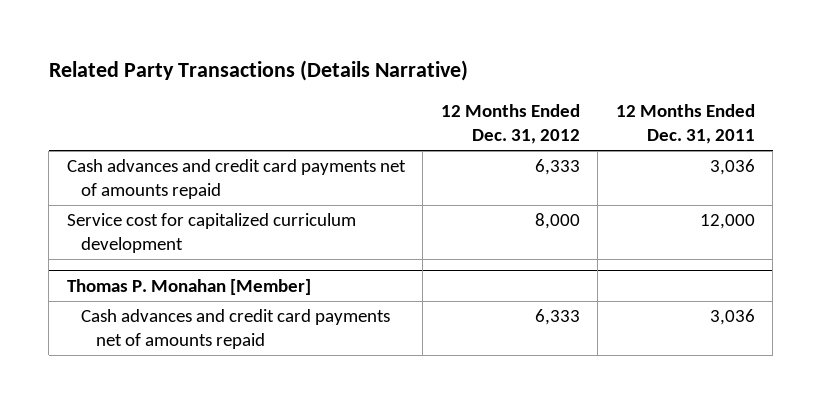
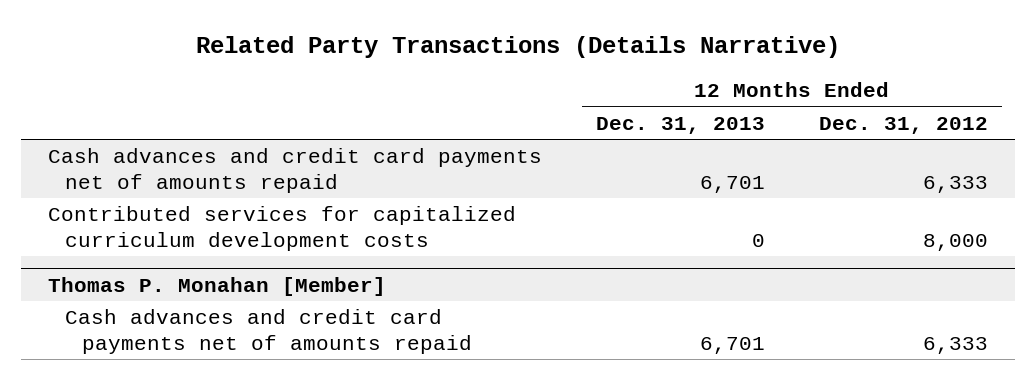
[615,104,755,144] 12 Months Ended Dec. 31, 2011 -> none
none -> [596,116,766,134] Dec. 31, 2013
[66,213,356,254] Service cost for capitalized curriculum development -> [47,206,516,251] Contributed services for capitalized curriculum development costs

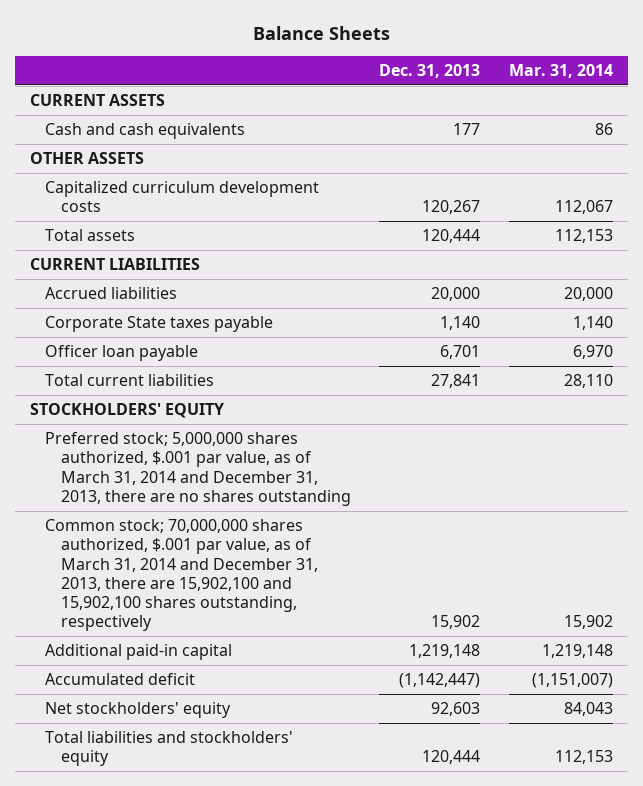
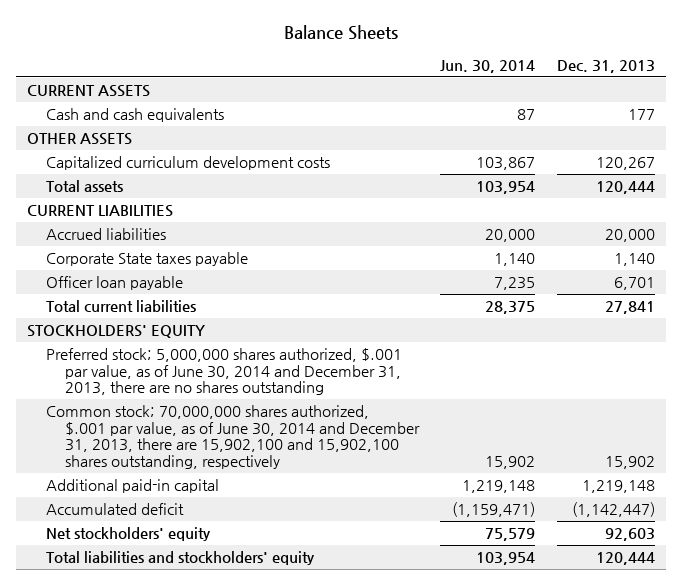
[509,64,614,79] Mar. 31, 2014 -> none
none -> [440,59,536,73] Jun. 30, 2014
[45,432,351,506] Preferred stock; 5,000,000 shares authorized, $.001 par value, as of March 31, 2014 and December 31, 2013, there are no shares outstanding -> [45,347,402,396] Preferred stock; 5,000,000 shares authorized, $.001 par value, as of June 30, 2014 and December 31, 2013, there are no shares outstanding
[45,519,318,632] Common stock; 70,000,000 shares authorized, $.001 par value, as of March 31, 2014 and December 31, 2013, there are 15,902,100 and 15,902,100 shares outstanding, respectively -> [45,404,421,470] Common stock; 70,000,000 shares authorized, $.001 par value, as of June 30, 2014 and December 31, 2013, there are 15,902,100 and 15,902,100 shares outstanding, respectively

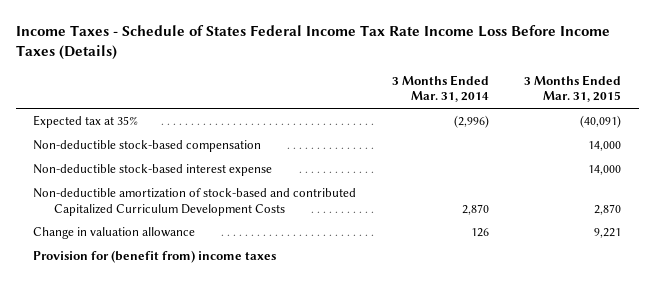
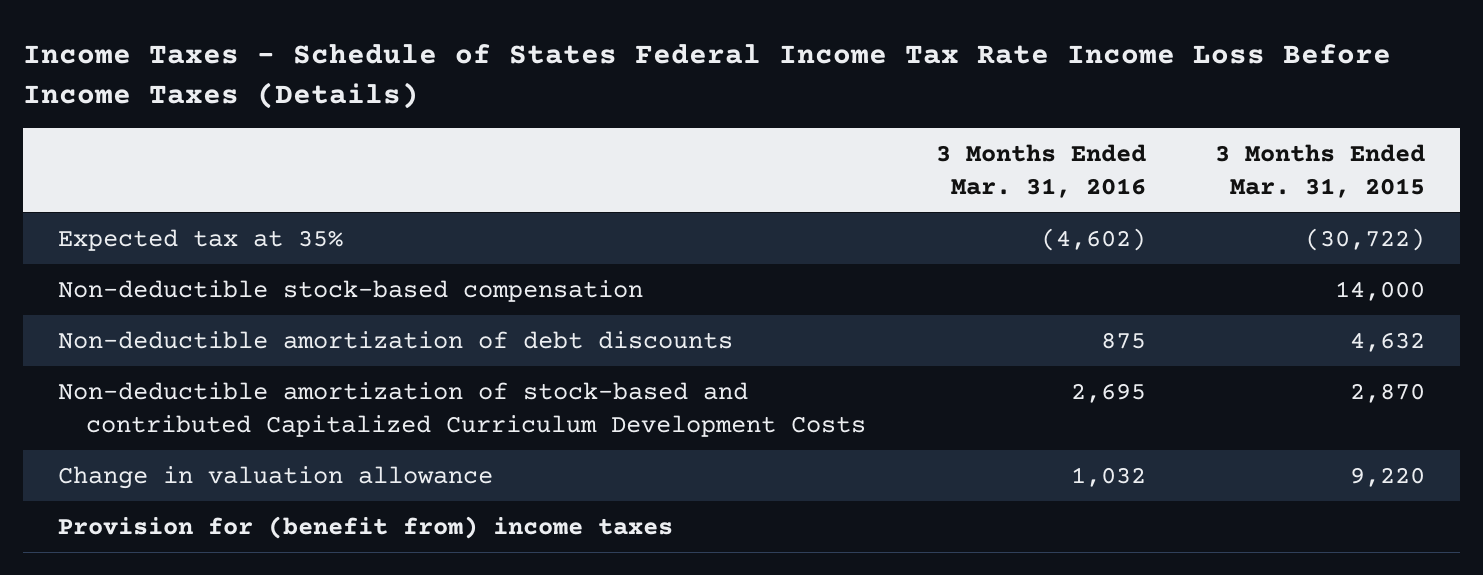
[391,74,489,103] 3 Months Ended Mar. 31, 2014 -> none
none -> [935,143,1146,198] 3 Months Ended Mar. 31, 2016
[580,115,622,129] (40,091) -> [1305,227,1426,251] (30,722)
[33,164,273,177] Non-deductible stock-based interest expense -> none
none -> [58,330,734,349] Non-deductible amortization of debt discounts
[594,228,622,239] 9,221 -> [1350,466,1426,487] 9,220

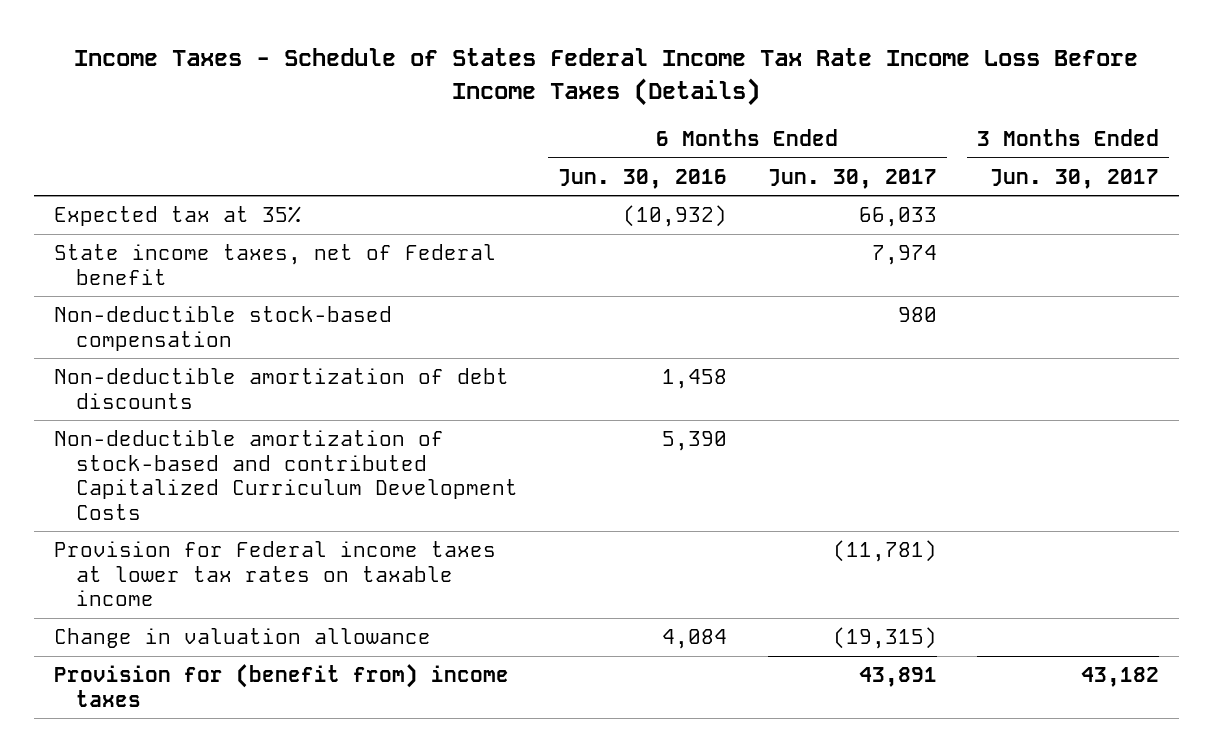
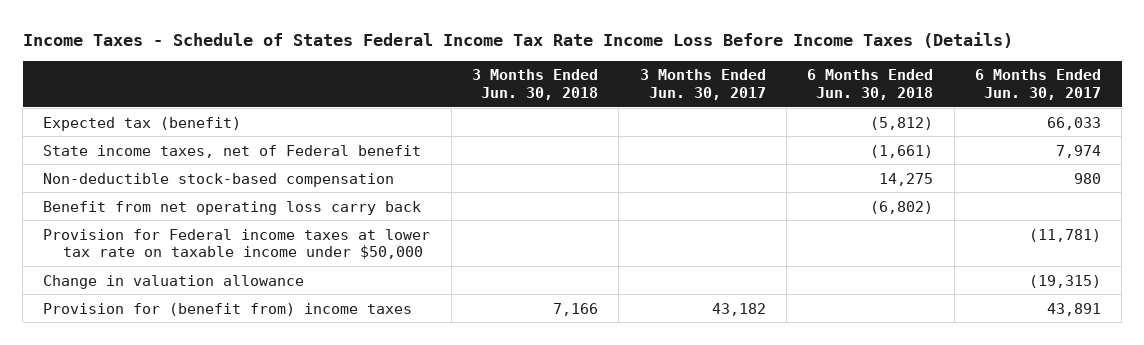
[558,168,728,189] Jun. 30, 2016 -> none
none -> [472,69,599,100] 3 Months Ended Jun. 30, 2018
none -> [807,69,934,100] 6 Months Ended Jun. 30, 2018
[53,206,301,227] Expected tax at 35% -> [43,116,242,131] Expected tax (benefit)
[53,430,518,520] Non-deductible amortization of stock-based and contributed Capitalized Curriculum Development Costs -> none
[53,368,509,409] Non-deductible amortization of debt discounts -> [43,200,422,215] Benefit from net operating loss carry back
[53,541,496,607] Provision for Federal income taxes at lower tax rates on taxable income -> [43,228,431,260] Provision for Federal income taxes at lower tax rate on taxable income under $50,000

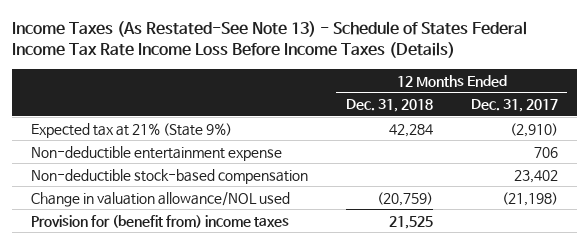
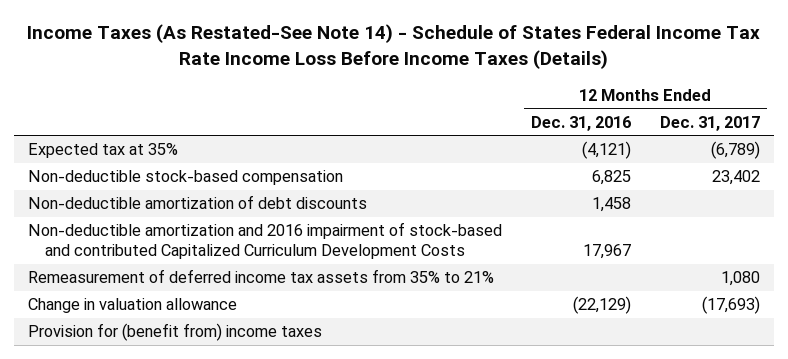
[11,20,527,59] Income Taxes (As Restated-See Note 13) - Schedule of States Federal Income Tax Rate Income Loss Before Income Taxes (Details) -> [26,24,760,69] Income Taxes (As Restated-See Note 14) - Schedule of States Federal Income Tax Rate Income Loss Before Income Taxes (Details)
[345,99,433,113] Dec. 31, 2018 -> none
none -> [530,115,631,131] Dec. 31, 2016
[30,145,282,161] Non-deductible entertainment expense -> none
[30,122,232,138] Expected tax at 21% (State 9%) -> [28,143,179,159] Expected tax at 35%
[509,122,558,137] (2,910) -> [710,141,760,160] (6,789)
none -> [28,195,368,210] Non-deductible amortization of debt discounts
none -> [28,222,503,259] Non-deductible amortization and 2016 impairment of stock-based and contributed Capitalized Curriculum Development Costs
none -> [28,269,495,284] Remeasurement of deferred income tax assets from 35% to 21%
[30,191,290,207] Change in valuation allowance/NOL used -> [28,298,238,314] Change in valuation allowance
[501,191,558,206] (21,198) -> [701,296,760,315] (17,693)

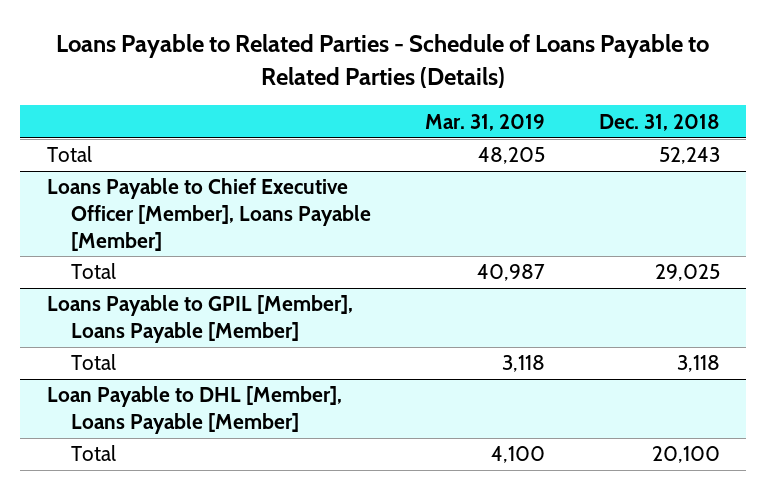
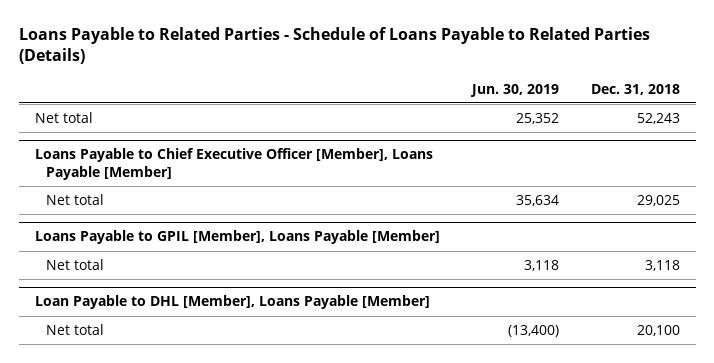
[424,113,545,131] Mar. 31, 2019 -> none
none -> [469,83,559,97] Jun. 30, 2019
[47,146,93,163] Total -> [34,111,93,123] Net total
[70,263,116,280] Total -> [46,193,105,205] Net total
[70,354,116,371] Total -> [46,258,105,270] Net total
[70,445,116,462] Total -> [46,323,105,335] Net total

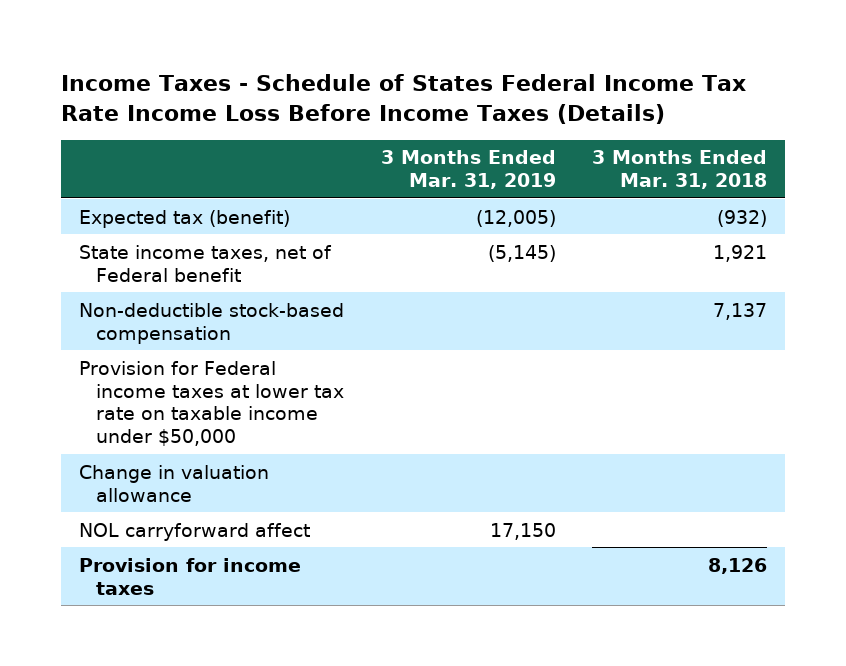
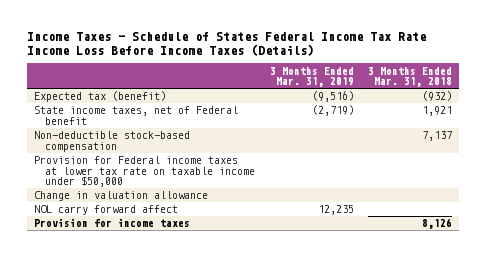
[475,209,556,227] (12,005) -> [311,91,354,103] (9,516)
[487,244,556,262] (5,145) -> [311,105,354,117] (2,719)
[79,522,311,541] NOL carryforward affect -> [34,205,179,216] NOL carry forward affect
[489,522,556,540] 17,150 -> [317,205,354,216] 12,235

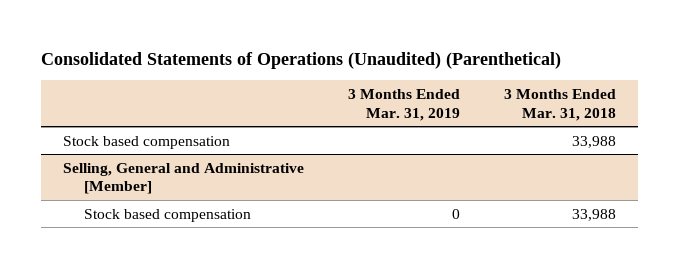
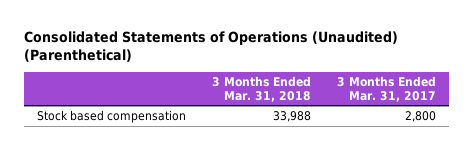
[347,89,460,121] 3 Months Ended Mar. 31, 2019 -> none
none -> [336,75,436,102] 3 Months Ended Mar. 31, 2017
[62,162,304,195] Selling, General and Administrative [Member] -> none
[84,208,252,222] Stock based compensation -> none

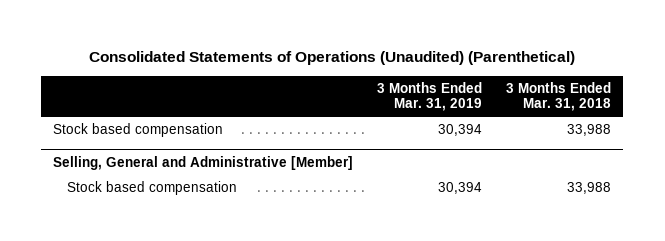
[336,75,436,102] 3 Months Ended Mar. 31, 2017 -> none
none -> [377,81,483,112] 3 Months Ended Mar. 31, 2019
none -> [53,155,354,170] Selling, General and Administrative [Member]
none -> [66,181,237,196] Stock based compensation

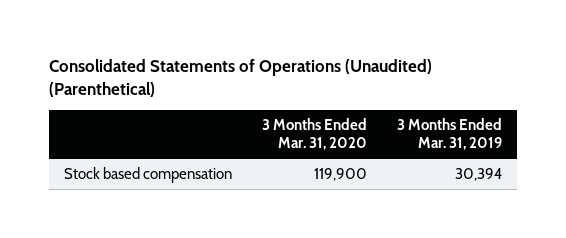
[506,81,612,112] 3 Months Ended Mar. 31, 2018 -> none
none -> [262,118,368,151] 3 Months Ended Mar. 31, 2020
[53,155,354,170] Selling, General and Administrative [Member] -> none
[66,181,237,196] Stock based compensation -> none

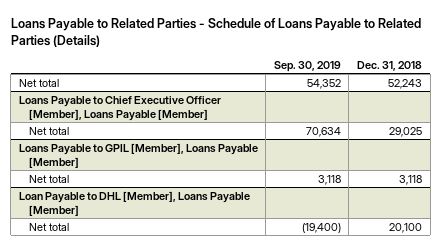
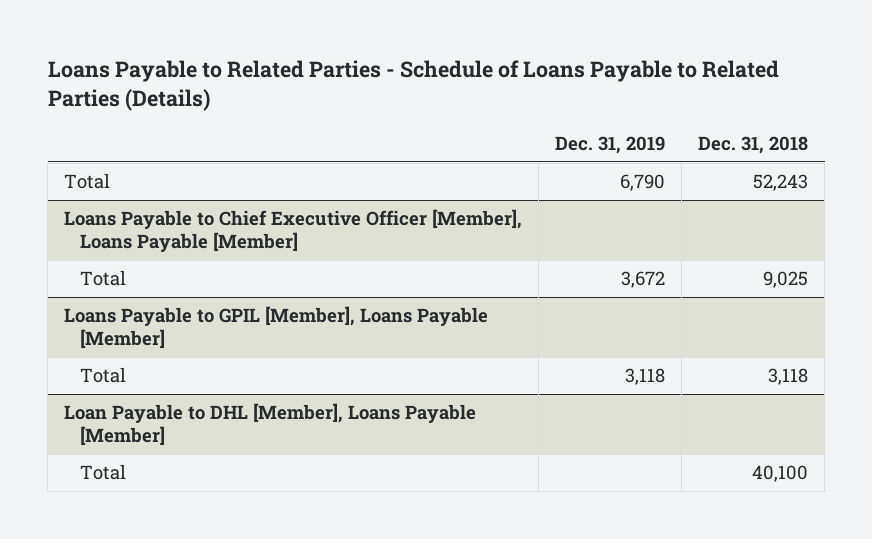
[273,60,341,72] Sep. 30, 2019 -> none
none -> [555,135,666,154] Dec. 31, 2019
[18,78,59,87] Net total -> [64,173,111,190] Total
[28,126,69,135] Net total -> [80,270,127,287] Total
[389,126,423,137] 29,025 -> [763,271,809,289] 9,025
[28,174,69,183] Net total -> [80,367,127,384] Total
[28,222,69,231] Net total -> [80,464,127,481] Total
[389,222,423,233] 20,100 -> [752,465,809,483] 40,100

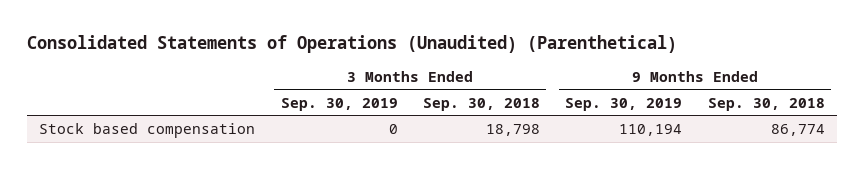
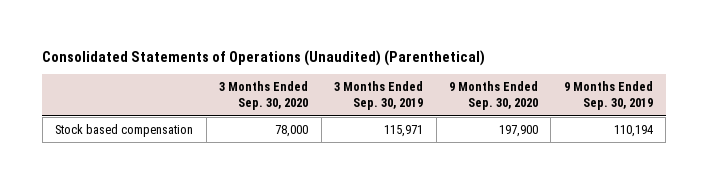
[423,97,541,111] Sep. 30, 2018 -> none
[707,97,825,111] Sep. 30, 2018 -> none
none -> [219,81,309,111] 3 Months Ended Sep. 30, 2020
none -> [448,81,538,111] 9 Months Ended Sep. 30, 2020
[388,124,398,135] 0 -> [384,125,424,138] 115,971

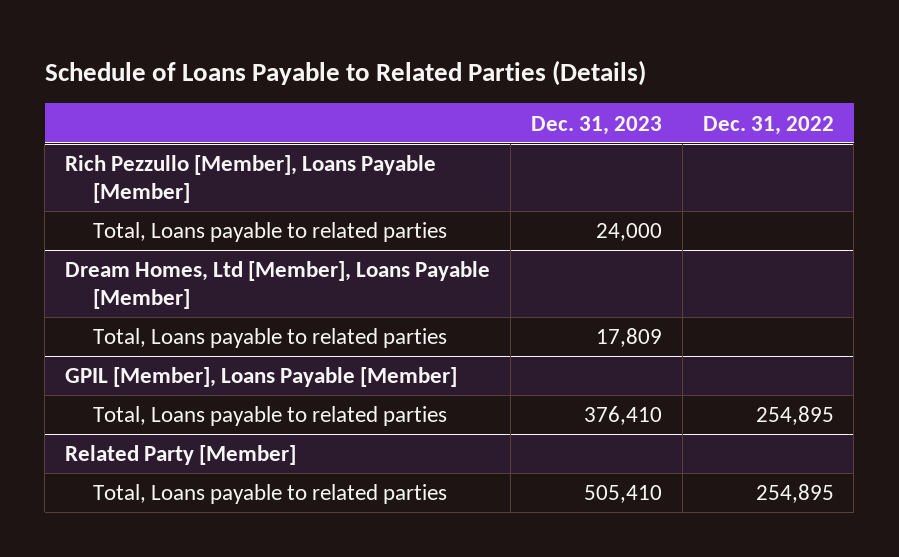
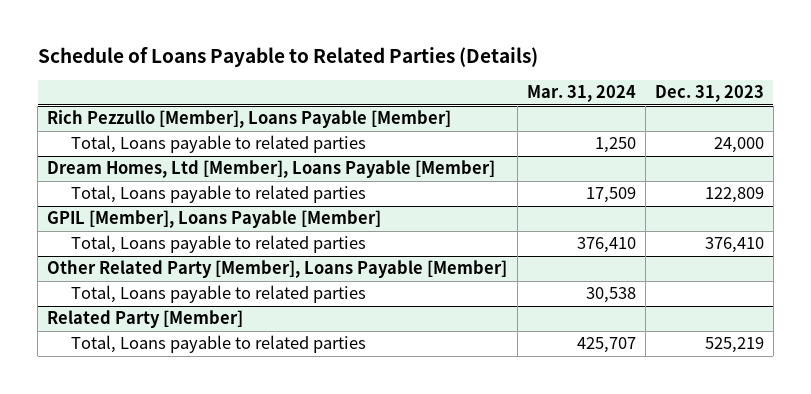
[702,115,834,135] Dec. 31, 2022 -> none
none -> [526,85,636,103] Mar. 31, 2024
[595,328,662,348] 17,809 -> [704,187,764,204] 122,809
none -> [47,260,508,279] Other Related Party [Member], Loans Payable [Member]
none -> [70,285,366,304] Total, Loans payable to related parties
[583,485,662,504] 505,410 -> [704,337,764,354] 525,219

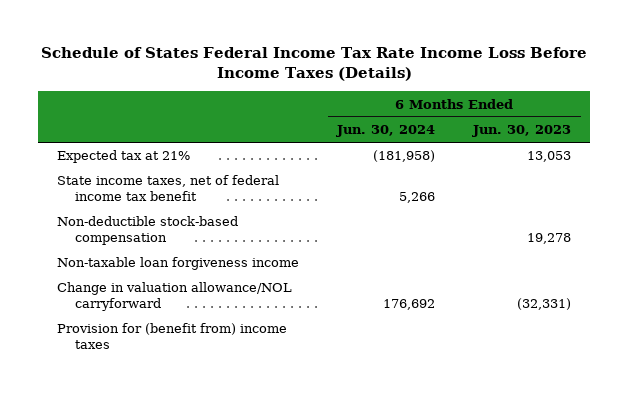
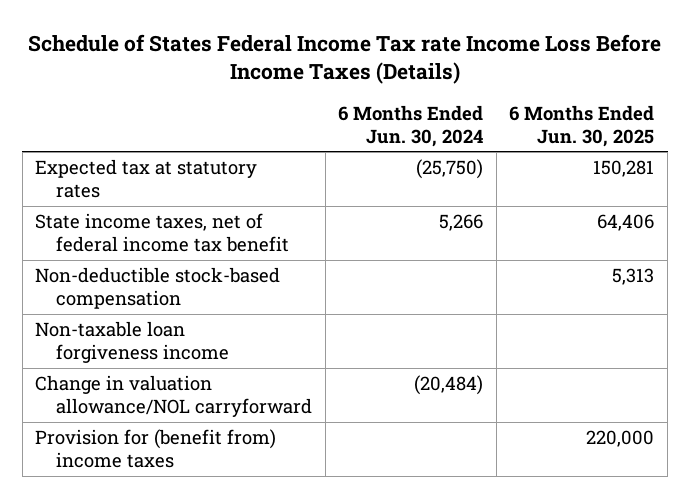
[41,47,588,82] Schedule of States Federal Income Tax Rate Income Loss Before Income Taxes (Details) -> [27,33,661,85] Schedule of States Federal Income Tax rate Income Loss Before Income Taxes (Details)
[472,125,572,138] Jun. 30, 2023 -> none
none -> [509,104,655,147] 6 Months Ended Jun. 30, 2025
[56,150,190,164] Expected tax at 21% -> [35,158,258,198] Expected tax at statutory rates
[373,150,436,163] (181,958) -> [416,158,484,179] (25,750)
[383,298,436,310] 176,692 -> [414,374,484,395] (20,484)

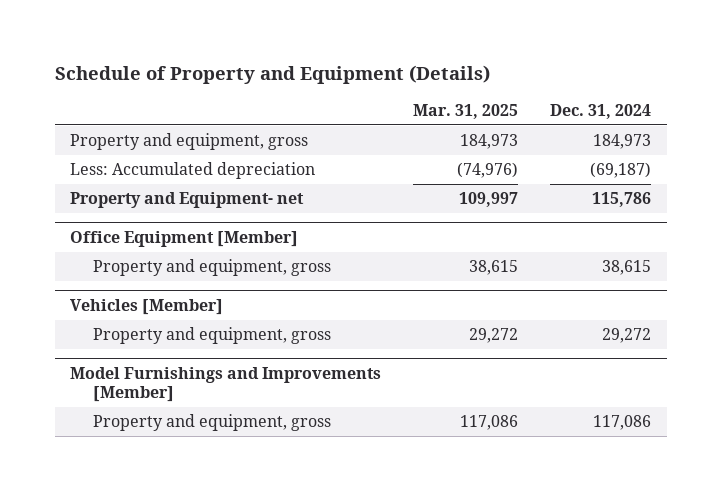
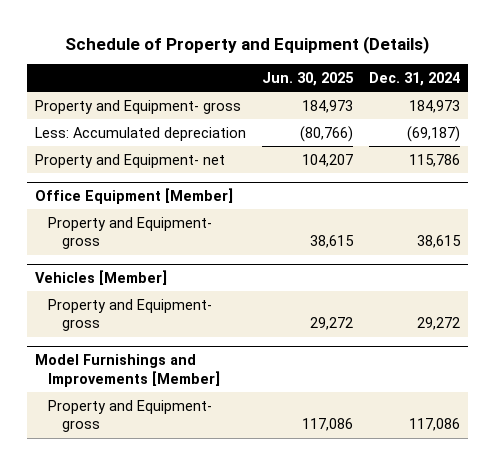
[413,104,519,120] Mar. 31, 2025 -> none
none -> [261,72,354,87] Jun. 30, 2025
[70,133,309,151] Property and equipment, gross -> [34,99,241,114] Property and Equipment- gross
[93,259,332,277] Property and equipment, gross -> [48,216,213,250] Property and Equipment- gross
[93,327,332,345] Property and equipment, gross -> [48,298,213,332] Property and Equipment- gross
[93,414,332,432] Property and equipment, gross -> [48,399,213,433] Property and Equipment- gross

